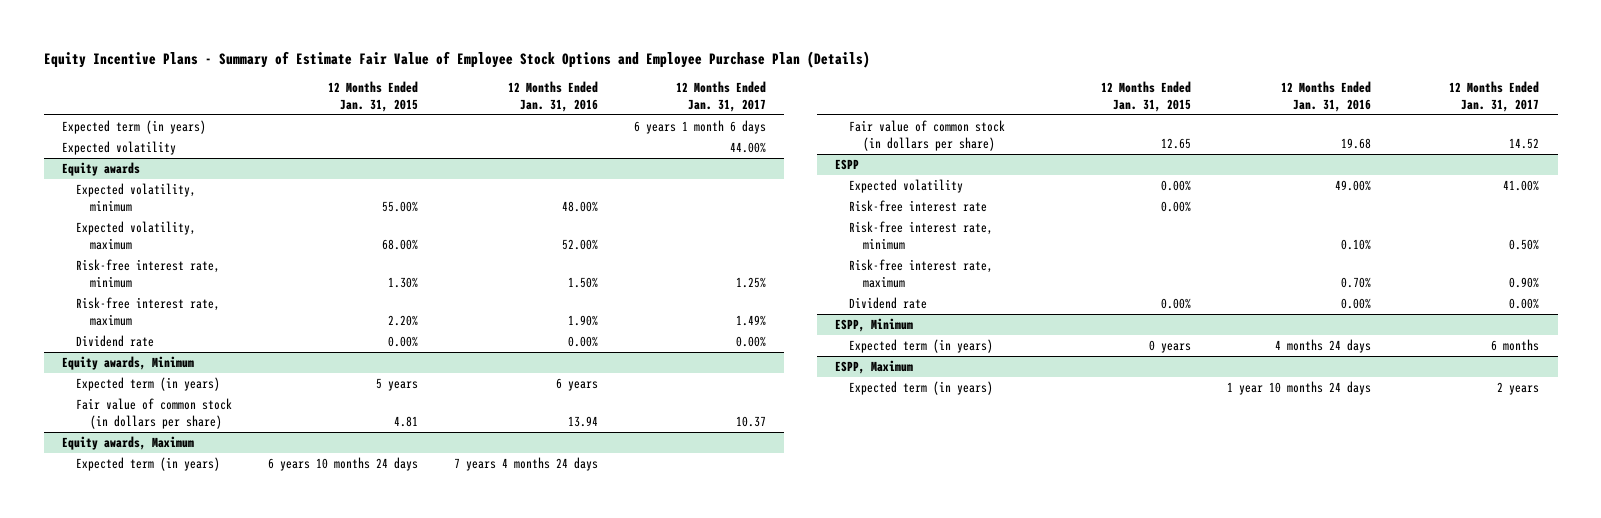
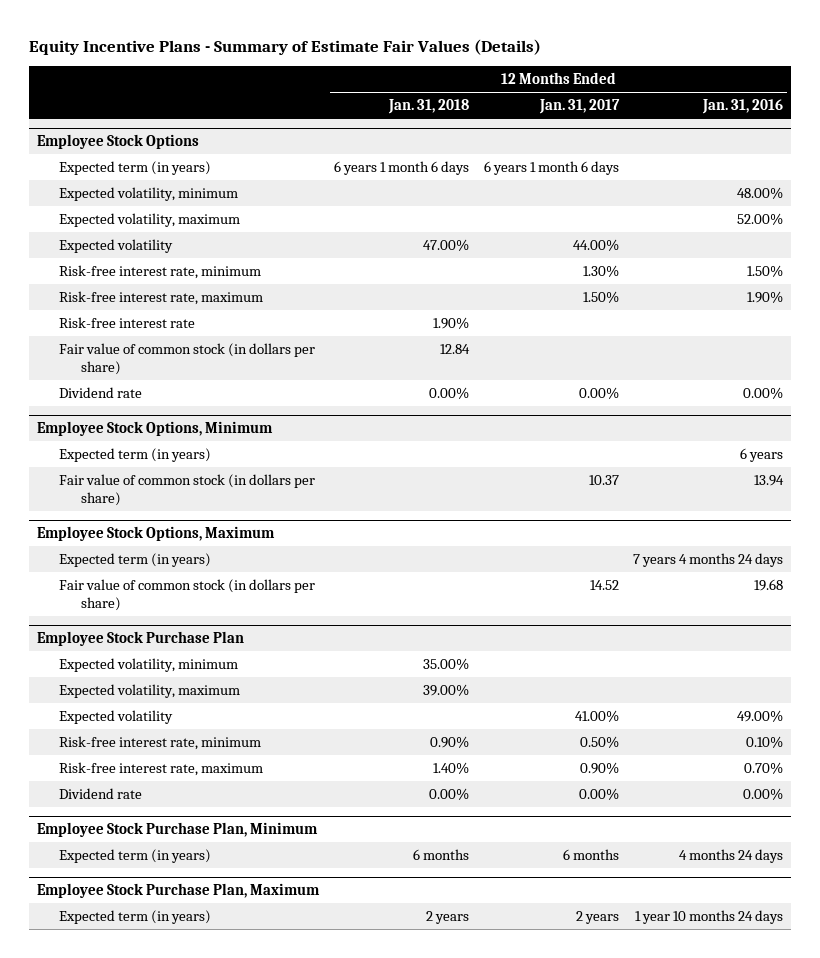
[43,50,870,68] Equity Incentive Plans - Summary of Estimate Fair Value of Employee Stock Options and Employee Purchase Plan (Details) -> [29,38,542,55] Equity Incentive Plans - Summary of Estimate Fair Values (Details)
[328,81,419,112] 12 Months Ended Jan. 31, 2015 -> none
none -> [387,99,469,115] Jan. 31, 2018
none -> [36,134,199,150] Employee Stock Options
[61,141,176,156] Expected volatility -> none
[61,162,140,177] Equity awards -> none
none -> [58,238,173,253] Expected volatility
[736,276,767,288] 1.25% -> [582,264,619,277] 1.30%
[736,314,767,326] 1.49% -> [582,290,619,303] 1.50%
none -> [58,316,195,328] Risk-free interest rate
none -> [58,342,315,376] Fair value of common stock (in dollars per share)
[61,356,194,371] Equity awards, Minimum -> none
none -> [36,421,273,437] Employee Stock Options, Minimum
[61,436,194,451] Equity awards, Maximum -> none
none -> [36,526,275,542] Employee Stock Options, Maximum
[834,159,859,171] ESPP -> [36,631,244,647] Employee Stock Purchase Plan
none -> [58,657,238,672] Expected volatility, minimum
none -> [58,683,240,698] Expected volatility, maximum
[849,200,988,213] Risk-free interest rate -> none
[834,318,913,333] ESPP, Minimum -> none
none -> [36,822,318,838] Employee Stock Purchase Plan, Minimum
[834,360,913,375] ESPP, Maximum -> none
none -> [36,883,320,899] Employee Stock Purchase Plan, Maximum

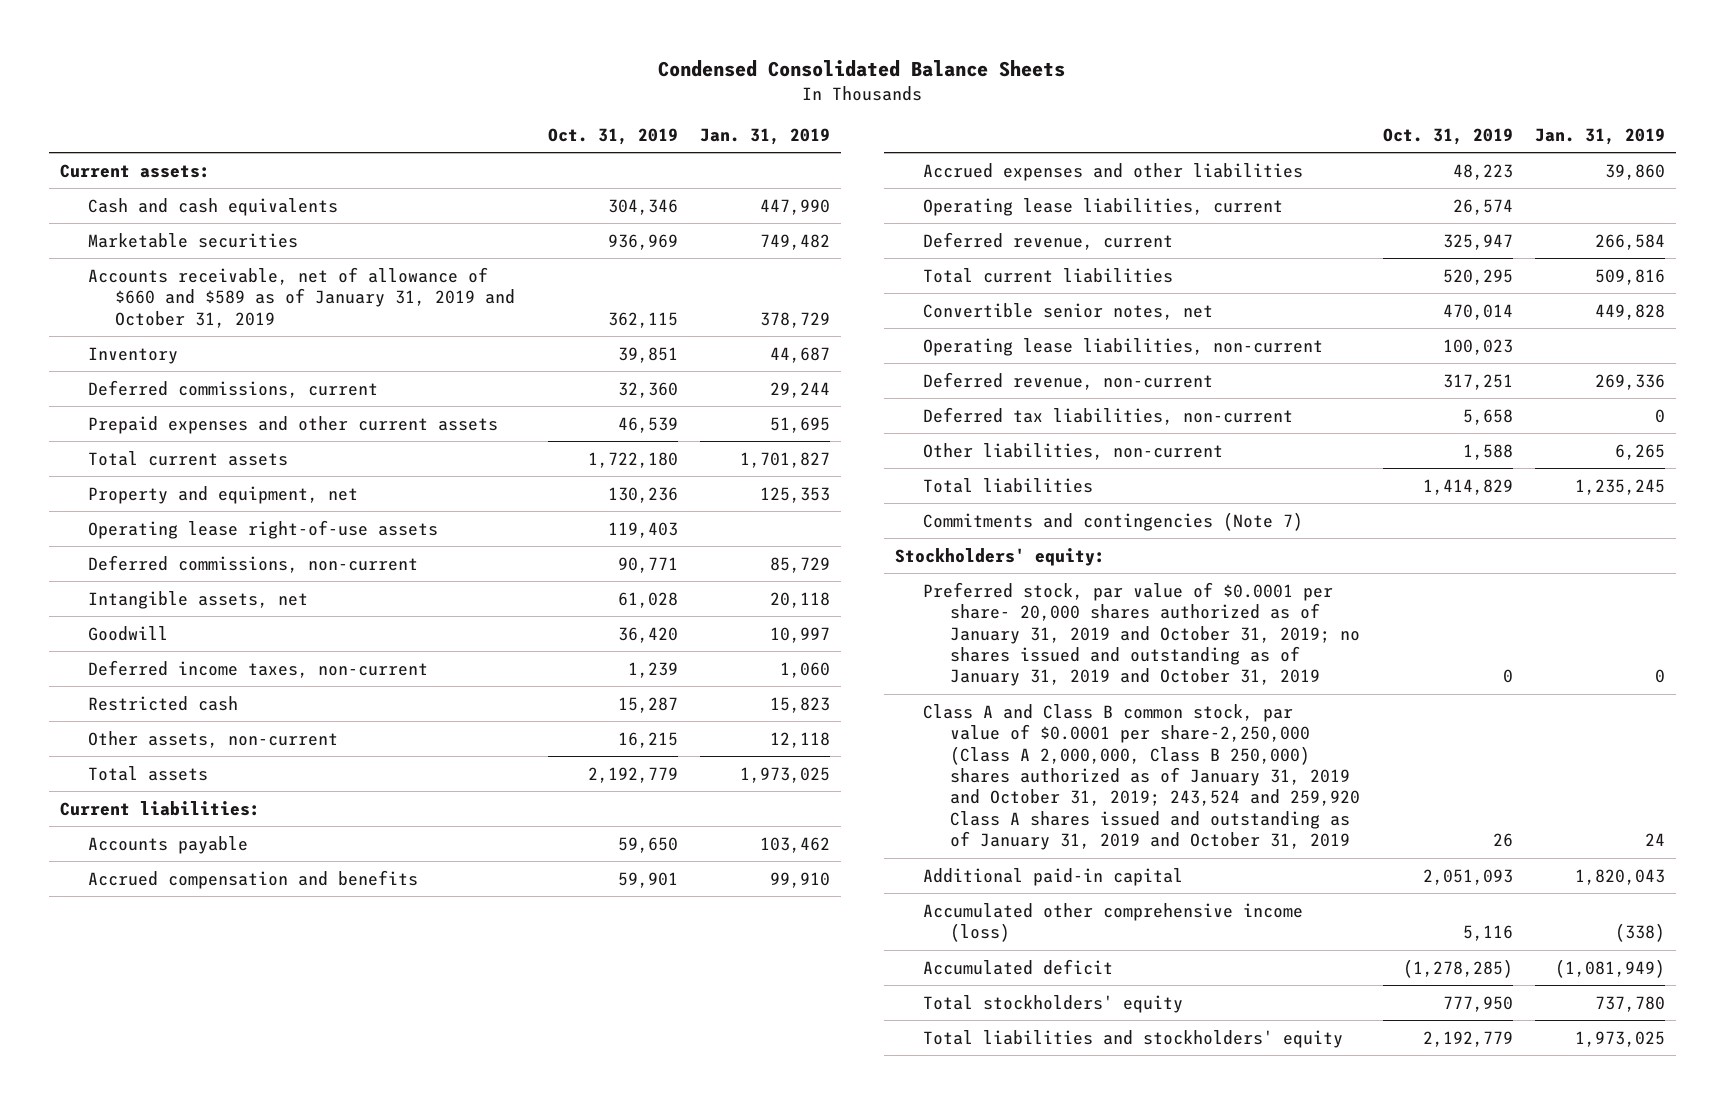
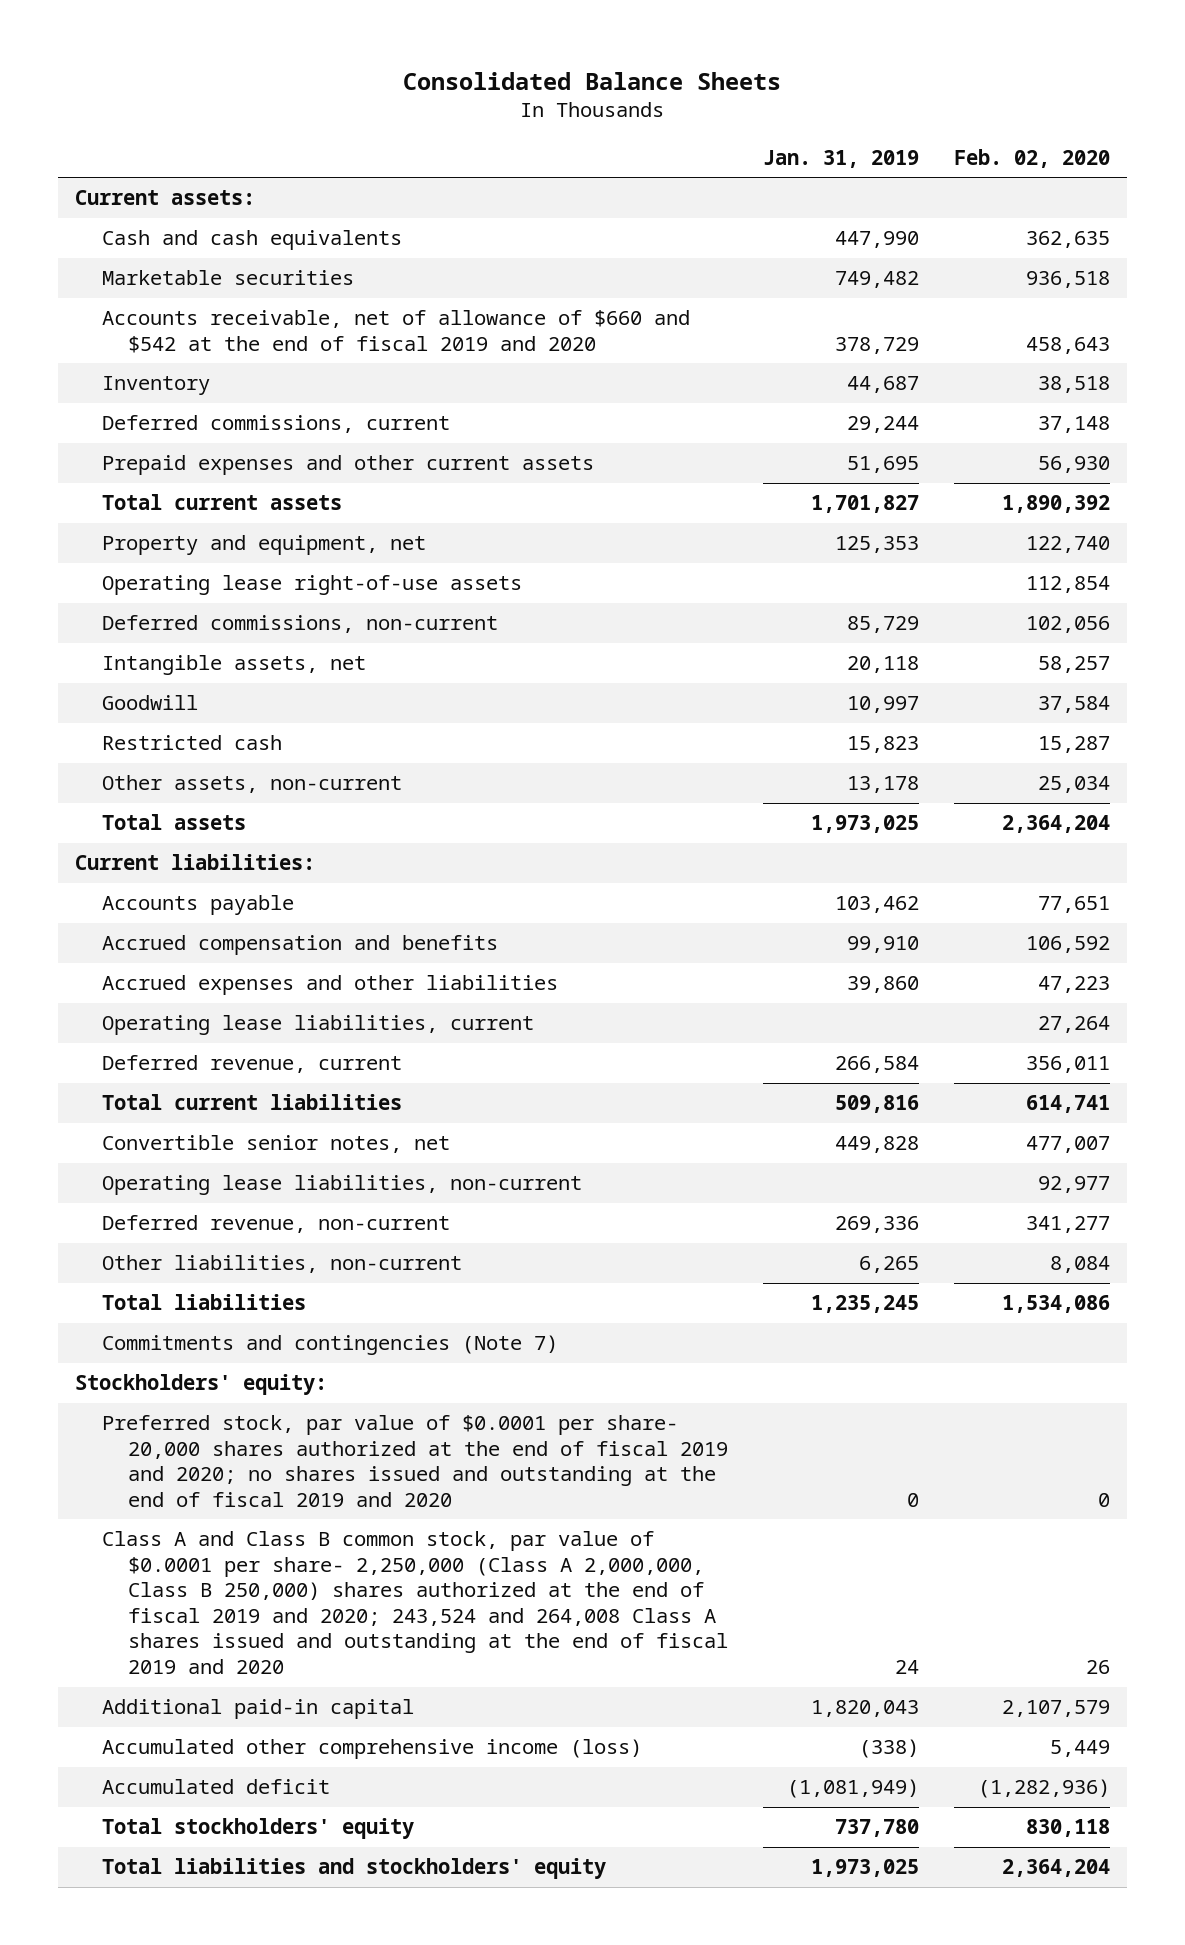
[658,60,1066,78] Condensed Consolidated Balance Sheets -> [403,71,782,90] Consolidated Balance Sheets
[547,127,678,145] Oct. 31, 2019 -> none
none -> [953,148,1110,168] Feb. 02, 2020
[87,266,516,328] Accounts receivable, net of allowance of $660 and $589 as of January 31, 2019 and October 31, 2019 -> [101,310,690,353] Accounts receivable, net of allowance of $660 and $542 at the end of fiscal 2019 and 2020
[87,659,428,678] Deferred income taxes, non-current -> none
[769,731,830,748] 12,118 -> [846,776,919,794] 13,178
[922,406,1293,425] Deferred tax liabilities, non-current -> none
[922,581,1361,687] Preferred stock, par value of $0.0001 per share- 20,000 shares authorized as of January 31, 2019 and October 31, 2019; no shares issued and outstanding as of January 31, 2019 and October 31, 2019 -> [101,1415,729,1507] Preferred stock, par value of $0.0001 per share- 20,000 shares authorized at the end of fiscal 2019 and 2020; no shares issued and outstanding at the end of fiscal 2019 and 2020
[922,703,1361,851] Class A and Class B common stock, par value of $0.0001 per share-2,250,000 (Class A 2,000,000, Class B 250,000) shares authorized as of January 31, 2019 and October 31, 2019; 243,524 and 259,920 Class A shares issued and outstanding as of January 31, 2019 and October 31, 2019 -> [101,1531,729,1675] Class A and Class B common stock, par value of $0.0001 per share- 2,250,000 (Class A 2,000,000, Class B 250,000) shares authorized at the end of fiscal 2019 and 2020; 243,524 and 264,008 Class A shares issued and outstanding at the end of fiscal 2019 and 2020

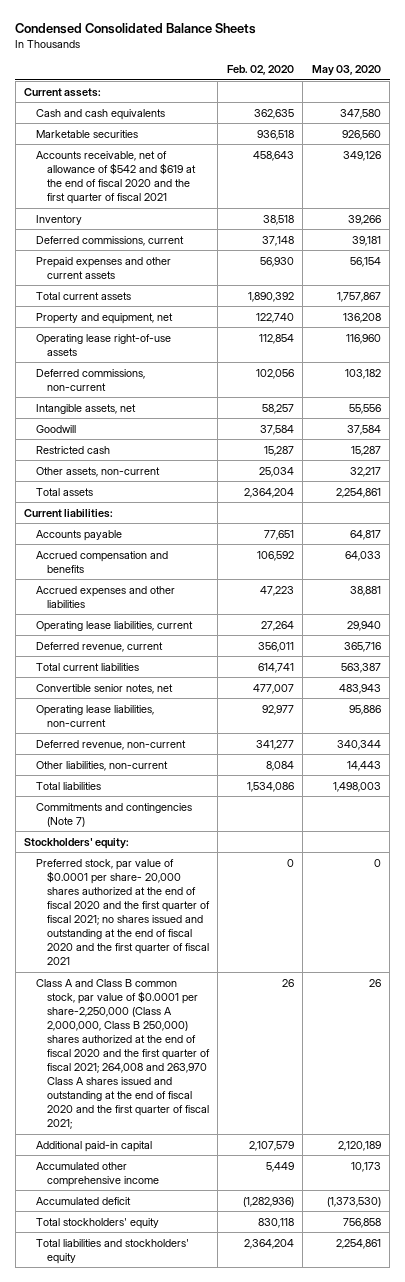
[403,71,782,90] Consolidated Balance Sheets -> [15,22,257,34] Condensed Consolidated Balance Sheets
[762,149,919,168] Jan. 31, 2019 -> none
none -> [311,65,381,77] May 03, 2020
[101,310,690,353] Accounts receivable, net of allowance of $660 and $542 at the end of fiscal 2019 and 2020 -> [35,150,196,204] Accounts receivable, net of allowance of $542 and $619 at the end of fiscal 2020 and the first quarter of fiscal 2021
[101,1415,729,1507] Preferred stock, par value of $0.0001 per share- 20,000 shares authorized at the end of fiscal 2019 and 2020; no shares issued and outstanding at the end of fiscal 2019 and 2020 -> [35,858,210,966] Preferred stock, par value of $0.0001 per share- 20,000 shares authorized at the end of fiscal 2020 and the first quarter of fiscal 2021; no shares issued and outstanding at the end of fiscal 2020 and the first quarter of fiscal 2021
[101,1531,729,1675] Class A and Class B common stock, par value of $0.0001 per share- 2,250,000 (Class A 2,000,000, Class B 250,000) shares authorized at the end of fiscal 2019 and 2020; 243,524 and 264,008 Class A shares issued and outstanding at the end of fiscal 2019 and 2020 -> [35,978,210,1130] Class A and Class B common stock, par value of $0.0001 per share-2,250,000 (Class A 2,000,000, Class B 250,000) shares authorized at the end of fiscal 2020 and the first quarter of fiscal 2021; 264,008 and 263,970 Class A shares issued and outstanding at the end of fiscal 2020 and the first quarter of fiscal 2021;
[101,1739,642,1760] Accumulated other comprehensive income (loss) -> [35,1161,159,1187] Accumulated other comprehensive income

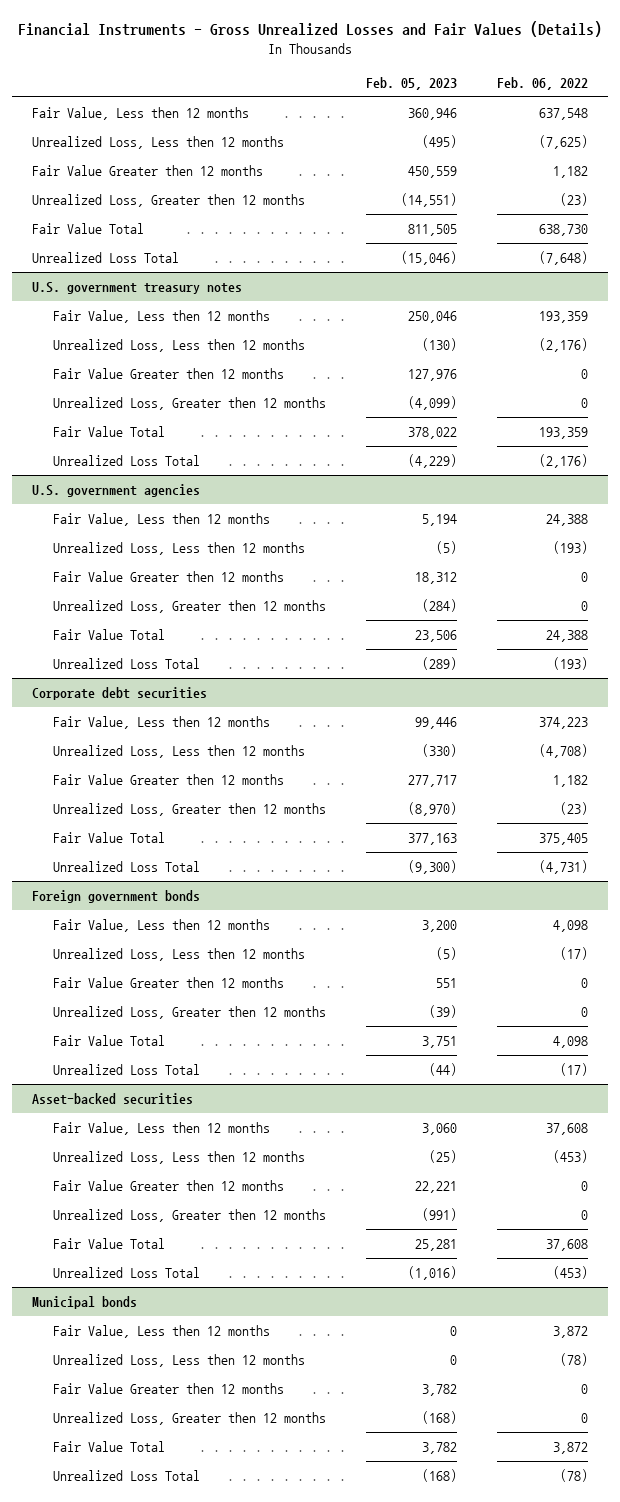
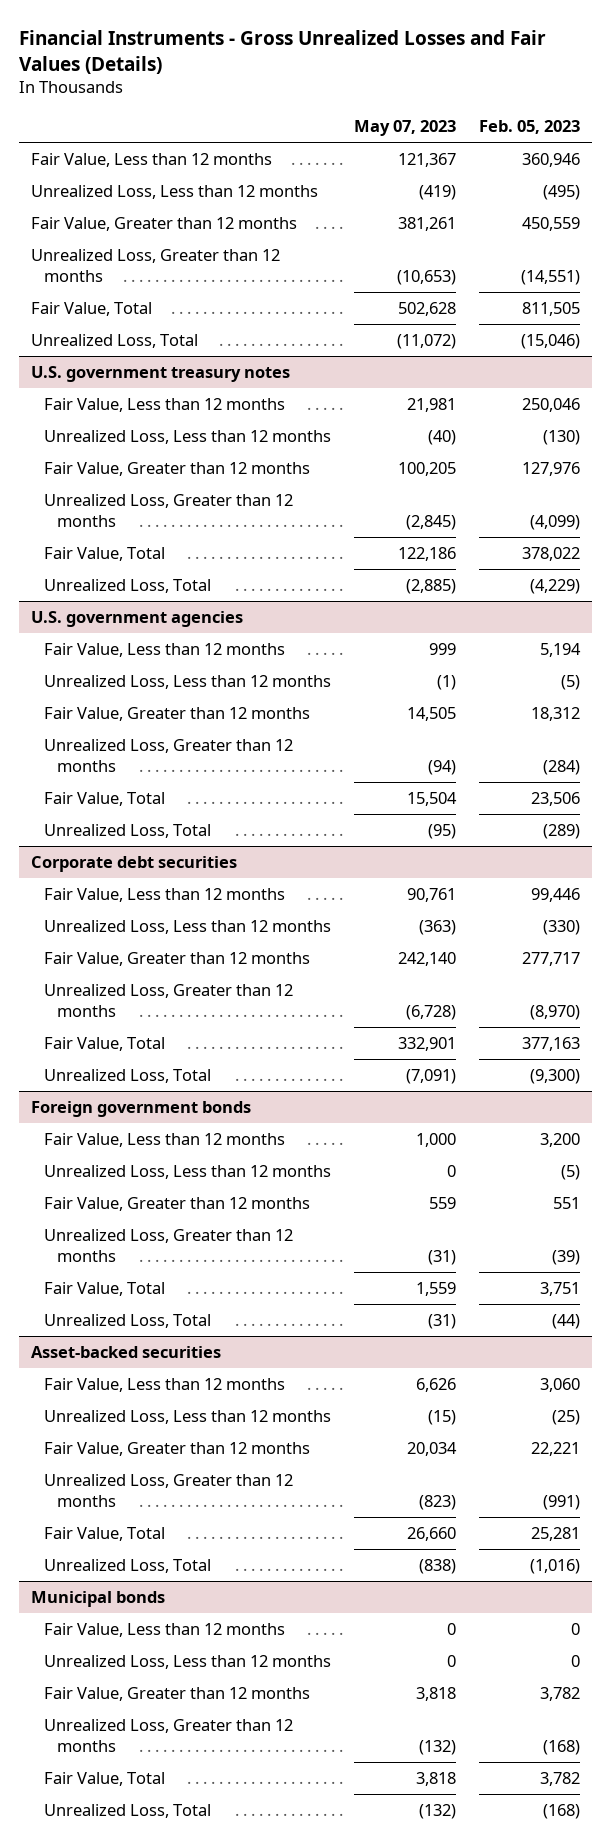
[496,76,588,90] Feb. 06, 2022 -> none
none -> [354,119,457,136] May 07, 2023
[32,107,250,121] Fair Value, Less then 12 months -> [30,153,272,168] Fair Value, Less than 12 months
[32,136,285,150] Unrealized Loss, Less then 12 months -> [30,185,318,200] Unrealized Loss, Less than 12 months
[32,165,264,177] Fair Value Greater then 12 months -> [30,217,297,232] Fair Value, Greater than 12 months
[32,194,306,208] Unrealized Loss, Greater then 12 months -> [30,249,280,282] Unrealized Loss, Greater than 12 months
[32,223,145,235] Fair Value Total -> [30,302,152,317] Fair Value, Total
[32,252,180,264] Unrealized Loss Total -> [30,334,198,349] Unrealized Loss, Total
[52,310,270,324] Fair Value, Less then 12 months -> [44,398,286,413] Fair Value, Less than 12 months
[52,339,305,353] Unrealized Loss, Less then 12 months -> [44,430,332,445] Unrealized Loss, Less than 12 months
[52,368,284,380] Fair Value Greater then 12 months -> [44,462,311,477] Fair Value, Greater than 12 months
[52,397,326,411] Unrealized Loss, Greater then 12 months -> [44,494,294,527] Unrealized Loss, Greater than 12 months
[52,426,165,438] Fair Value Total -> [44,547,166,562] Fair Value, Total
[52,455,200,467] Unrealized Loss Total -> [44,579,212,594] Unrealized Loss, Total
[52,513,270,527] Fair Value, Less then 12 months -> [44,643,286,658] Fair Value, Less than 12 months
[52,542,305,556] Unrealized Loss, Less then 12 months -> [44,675,332,690] Unrealized Loss, Less than 12 months
[52,571,284,583] Fair Value Greater then 12 months -> [44,707,311,722] Fair Value, Greater than 12 months
[52,600,326,614] Unrealized Loss, Greater then 12 months -> [44,739,294,772] Unrealized Loss, Greater than 12 months
[52,629,165,641] Fair Value Total -> [44,792,166,807] Fair Value, Total
[52,658,200,670] Unrealized Loss Total -> [44,824,212,839] Unrealized Loss, Total
[52,716,270,730] Fair Value, Less then 12 months -> [44,888,286,903] Fair Value, Less than 12 months
[52,745,305,759] Unrealized Loss, Less then 12 months -> [44,920,332,935] Unrealized Loss, Less than 12 months
[52,774,284,786] Fair Value Greater then 12 months -> [44,952,311,967] Fair Value, Greater than 12 months
[52,803,326,817] Unrealized Loss, Greater then 12 months -> [44,984,294,1017] Unrealized Loss, Greater than 12 months
[52,832,165,844] Fair Value Total -> [44,1037,166,1052] Fair Value, Total
[52,861,200,873] Unrealized Loss Total -> [44,1069,212,1084] Unrealized Loss, Total
[52,919,270,933] Fair Value, Less then 12 months -> [44,1133,286,1148] Fair Value, Less than 12 months
[52,948,305,962] Unrealized Loss, Less then 12 months -> [44,1165,332,1180] Unrealized Loss, Less than 12 months
[52,977,284,989] Fair Value Greater then 12 months -> [44,1197,311,1212] Fair Value, Greater than 12 months
[52,1006,326,1020] Unrealized Loss, Greater then 12 months -> [44,1229,294,1262] Unrealized Loss, Greater than 12 months
[52,1035,165,1047] Fair Value Total -> [44,1282,166,1297] Fair Value, Total
[52,1064,200,1076] Unrealized Loss Total -> [44,1314,212,1329] Unrealized Loss, Total
[52,1122,270,1136] Fair Value, Less then 12 months -> [44,1378,286,1393] Fair Value, Less than 12 months
[52,1151,305,1165] Unrealized Loss, Less then 12 months -> [44,1410,332,1425] Unrealized Loss, Less than 12 months
[52,1180,284,1192] Fair Value Greater then 12 months -> [44,1442,311,1457] Fair Value, Greater than 12 months
[52,1209,326,1223] Unrealized Loss, Greater then 12 months -> [44,1474,294,1507] Unrealized Loss, Greater than 12 months
[52,1238,165,1250] Fair Value Total -> [44,1527,166,1542] Fair Value, Total
[52,1267,200,1279] Unrealized Loss Total -> [44,1559,212,1574] Unrealized Loss, Total
[52,1325,270,1339] Fair Value, Less then 12 months -> [44,1623,286,1638] Fair Value, Less than 12 months
[52,1354,305,1368] Unrealized Loss, Less then 12 months -> [44,1655,332,1670] Unrealized Loss, Less than 12 months
[52,1383,284,1395] Fair Value Greater then 12 months -> [44,1687,311,1702] Fair Value, Greater than 12 months
[52,1412,326,1426] Unrealized Loss, Greater then 12 months -> [44,1719,294,1752] Unrealized Loss, Greater than 12 months
[52,1441,165,1453] Fair Value Total -> [44,1772,166,1787] Fair Value, Total
[52,1470,200,1482] Unrealized Loss Total -> [44,1804,212,1819] Unrealized Loss, Total

